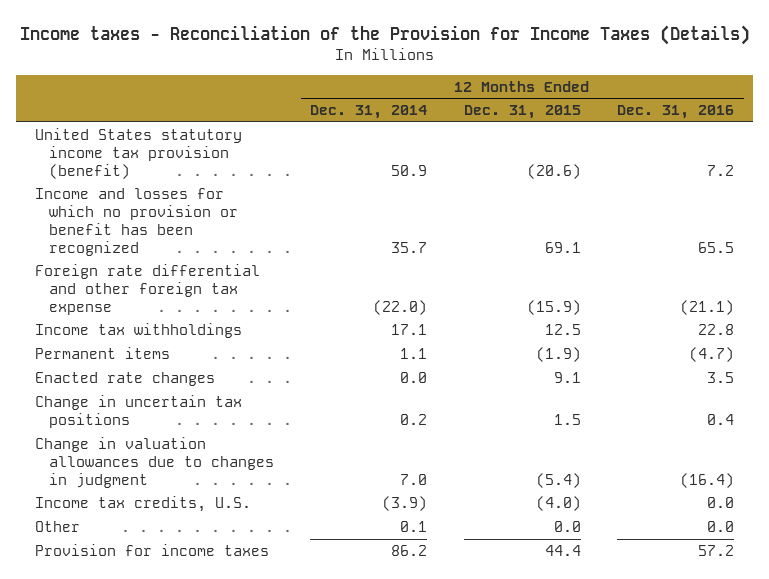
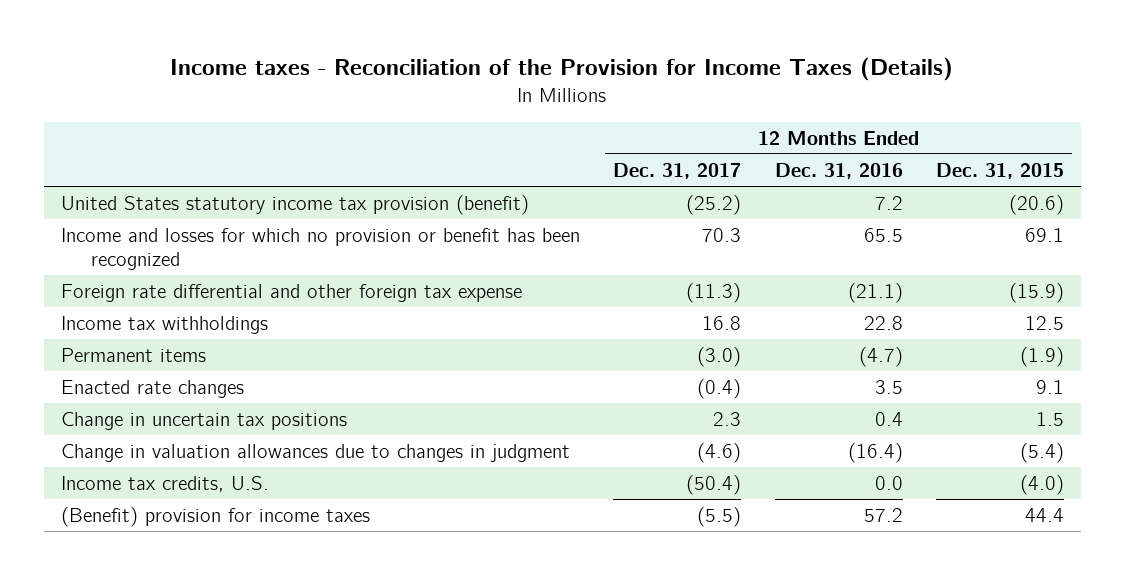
[310,105,428,120] Dec. 31, 2014 -> none
none -> [613,162,742,179] Dec. 31, 2017
[34,521,80,533] Other -> none
[34,544,269,557] Provision for income taxes -> [60,506,370,527] (Benefit) provision for income taxes

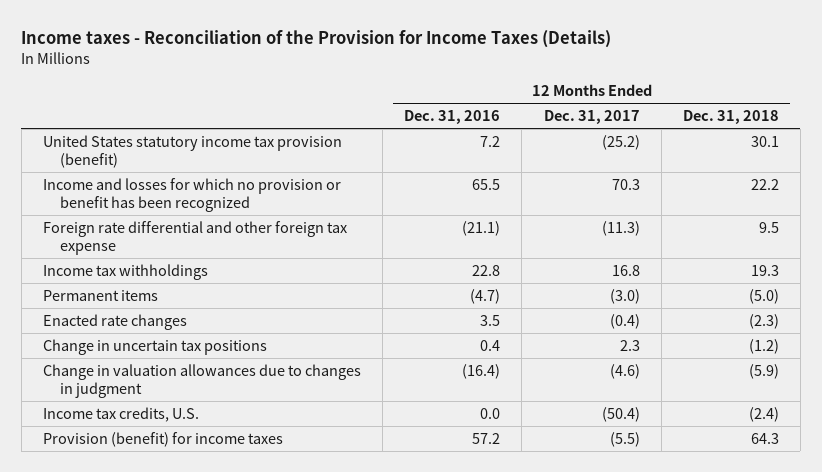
[936,162,1065,179] Dec. 31, 2015 -> none
none -> [682,110,779,125] Dec. 31, 2018
[60,506,370,527] (Benefit) provision for income taxes -> [43,431,284,447] Provision (benefit) for income taxes

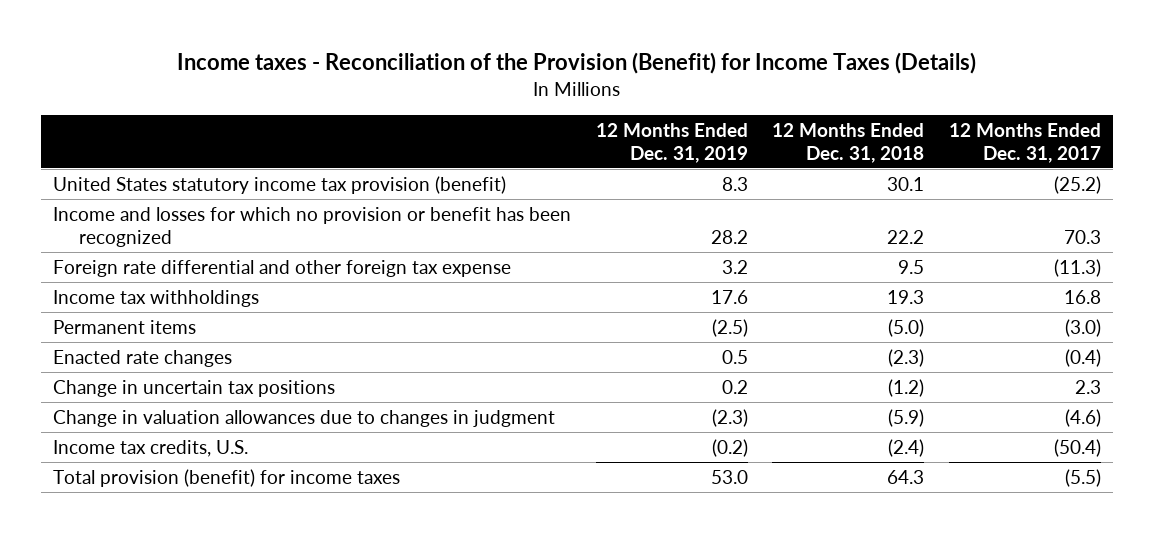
[21,29,612,48] Income taxes - Reconciliation of the Provision for Income Taxes (Details) -> [177,52,977,75] Income taxes - Reconciliation of the Provision (Benefit) for Income Taxes (Details)
[404,110,501,125] Dec. 31, 2016 -> none
none -> [595,122,748,163] 12 Months Ended Dec. 31, 2019
[43,431,284,447] Provision (benefit) for income taxes -> [53,468,401,487] Total provision (benefit) for income taxes

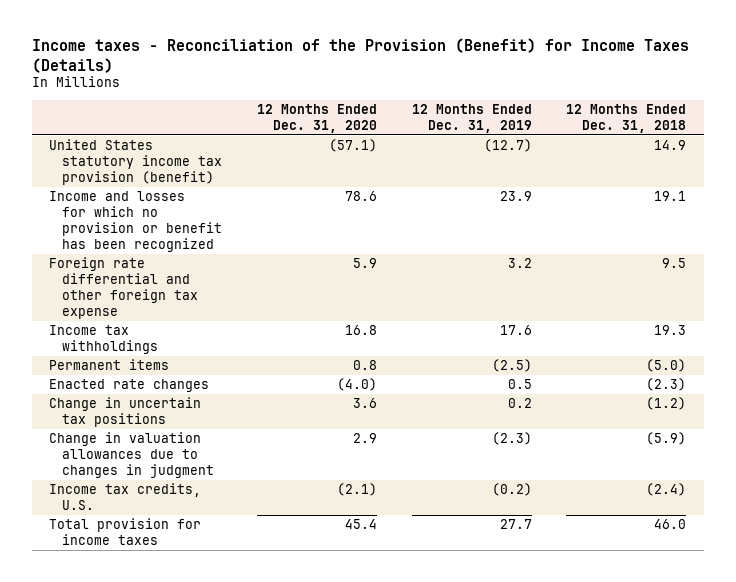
[949,122,1102,163] 12 Months Ended Dec. 31, 2017 -> none
none -> [257,103,378,133] 12 Months Ended Dec. 31, 2020
[721,176,748,191] 8.3 -> [483,139,532,153] (12.7)
[887,176,925,191] 30.1 -> [654,140,687,151] 14.9
[710,229,748,244] 28.2 -> [499,191,532,202] 23.9
[887,229,925,244] 22.2 -> [654,191,687,202] 19.1
[53,468,401,487] Total provision (benefit) for income taxes -> [49,518,202,546] Total provision for income taxes
[710,469,748,484] 53.0 -> [499,519,532,530] 27.7
[887,469,925,484] 64.3 -> [654,519,687,530] 46.0

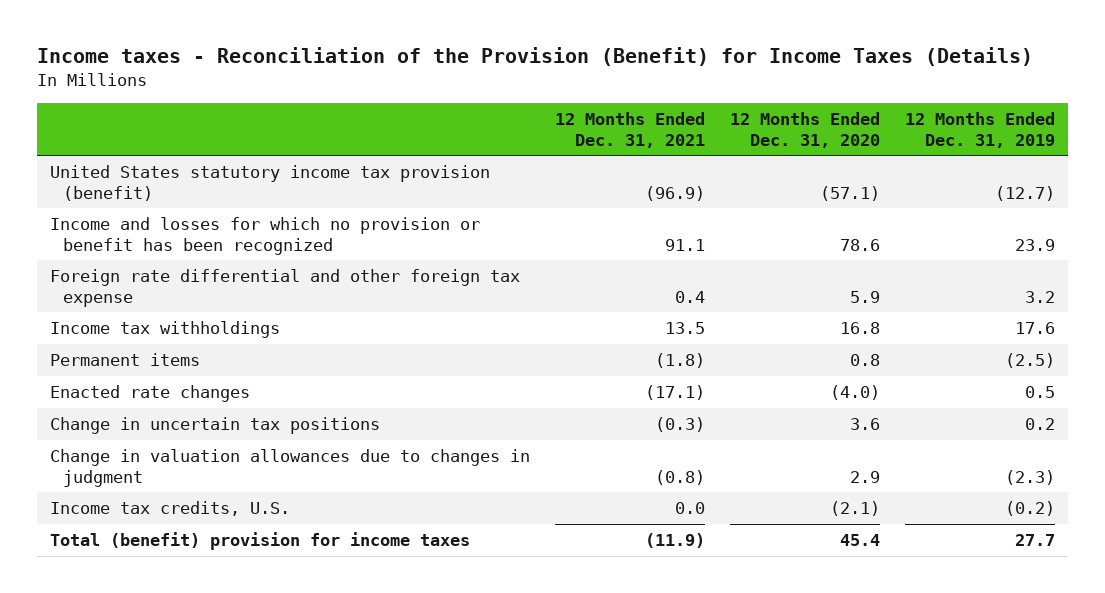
[566,103,687,133] 12 Months Ended Dec. 31, 2018 -> none
none -> [554,111,705,148] 12 Months Ended Dec. 31, 2021
[49,518,202,546] Total provision for income taxes -> [49,531,470,550] Total (benefit) provision for income taxes

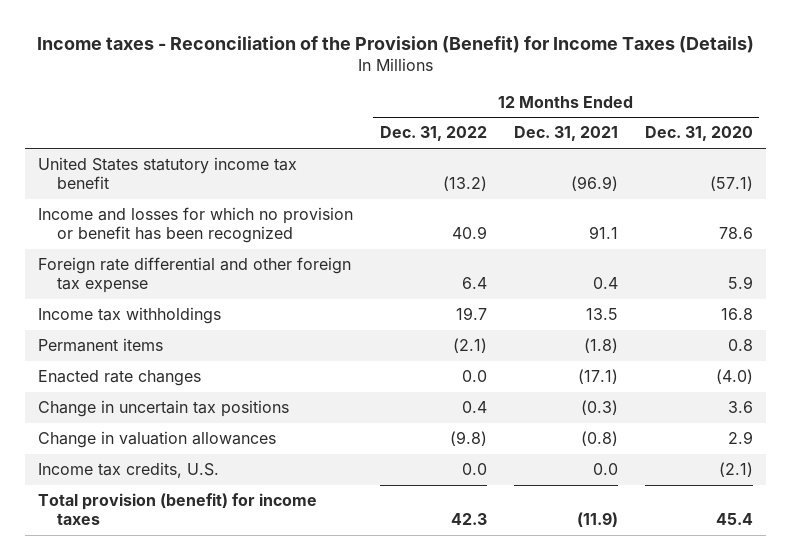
[904,111,1055,148] 12 Months Ended Dec. 31, 2019 -> none
none -> [380,126,488,142] Dec. 31, 2022
[49,164,490,201] United States statutory income tax provision (benefit) -> [38,157,298,190] United States statutory income tax benefit
[49,448,530,487] Change in valuation allowances due to changes in judgment -> [38,431,277,449] Change in valuation allowances
[49,531,470,550] Total (benefit) provision for income taxes -> [38,493,318,526] Total provision (benefit) for income taxes

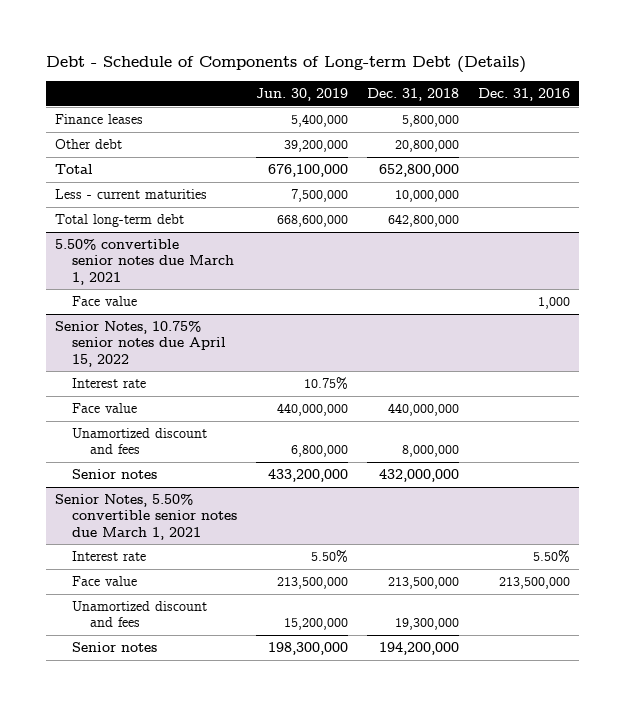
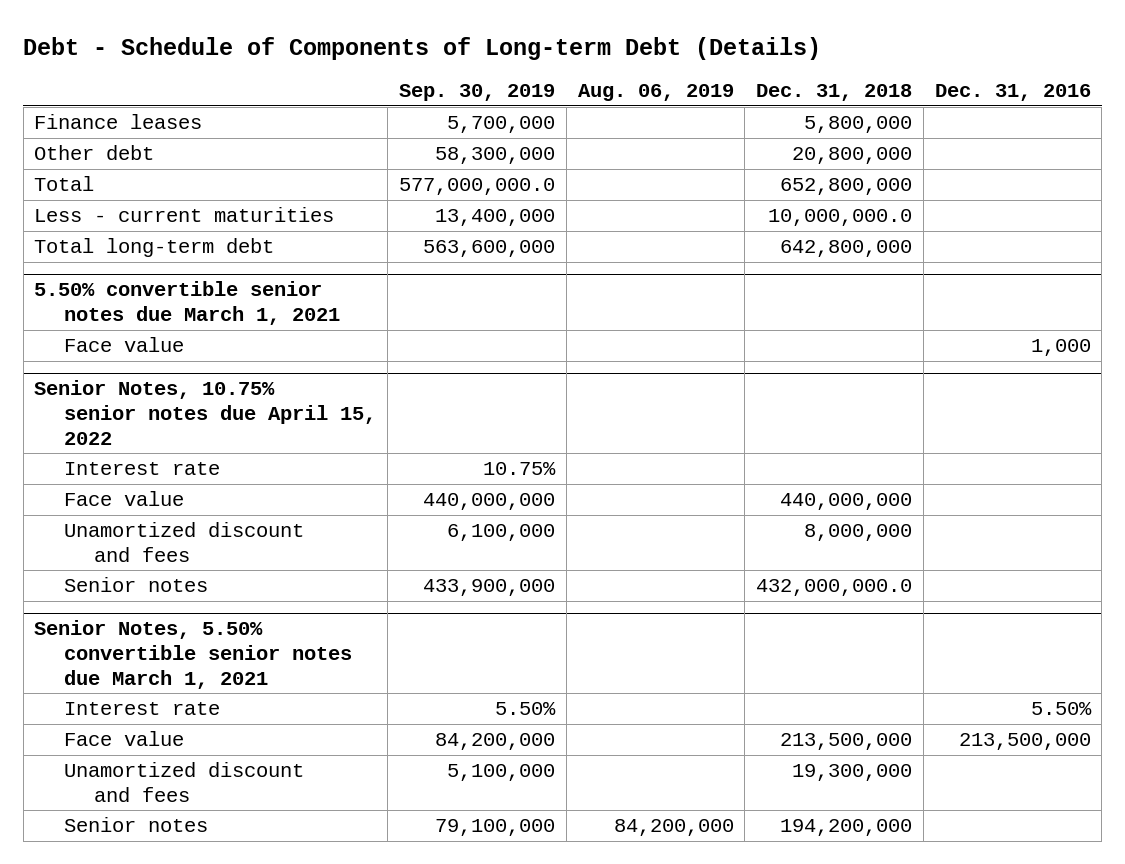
[256,87,349,101] Jun. 30, 2019 -> none
none -> [398,84,555,102] Sep. 30, 2019
none -> [577,84,734,102] Aug. 06, 2019
[394,190,459,203] 10,000,000 -> [768,209,913,227] 10,000,000.0
[378,469,459,483] 432,000,000 -> [756,579,913,597] 432,000,000.0

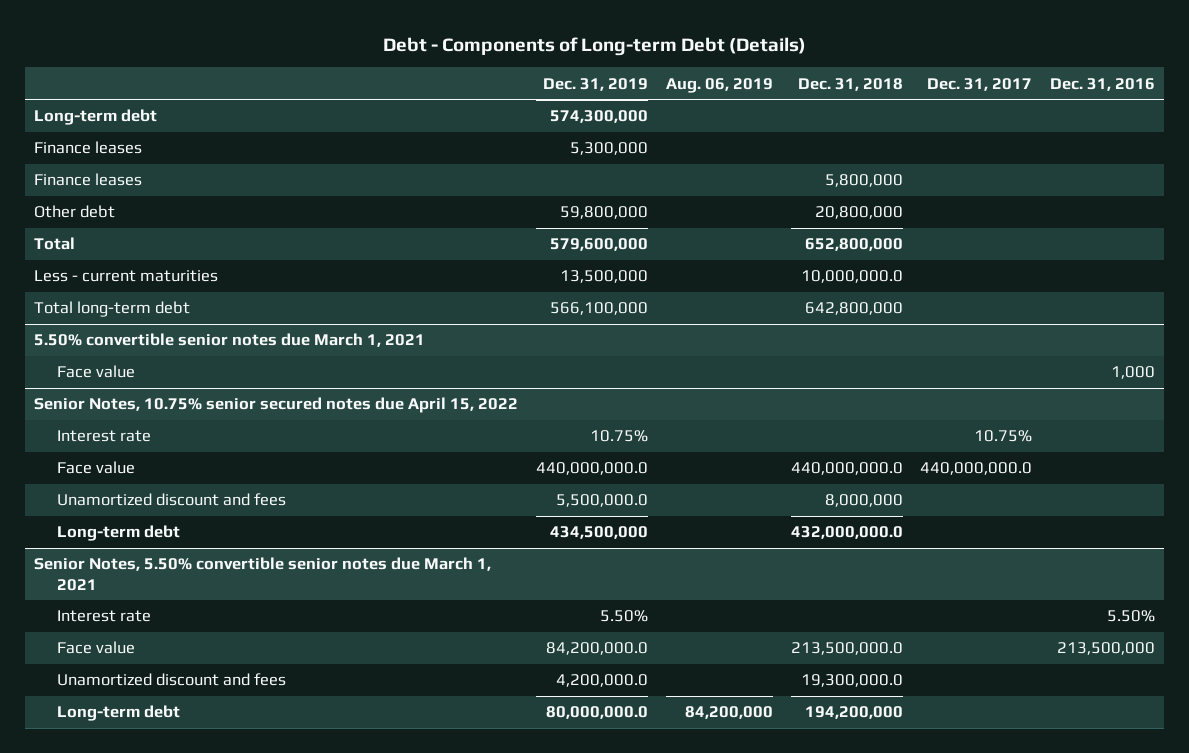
[23,36,822,60] Debt - Schedule of Components of Long-term Debt (Details) -> [382,36,806,56] Debt - Components of Long-term Debt (Details)
[398,84,555,102] Sep. 30, 2019 -> none
none -> [542,77,648,91] Dec. 31, 2019
none -> [927,77,1033,91] Dec. 31, 2017
none -> [33,109,157,126] Long-term debt
none -> [33,141,142,155] Finance leases
[34,380,377,445] Senior Notes, 10.75% senior notes due April 15, 2022 -> [33,397,518,414] Senior Notes, 10.75% senior secured notes due April 15, 2022
[780,493,913,511] 440,000,000 -> [790,462,903,476] 440,000,000.0
[64,577,209,593] Senior notes -> [56,525,180,542] Long-term debt
[780,733,913,751] 213,500,000 -> [790,642,903,656] 213,500,000.0
[792,764,913,782] 19,300,000 -> [800,674,903,688] 19,300,000.0
[64,817,209,833] Senior notes -> [56,705,180,722] Long-term debt

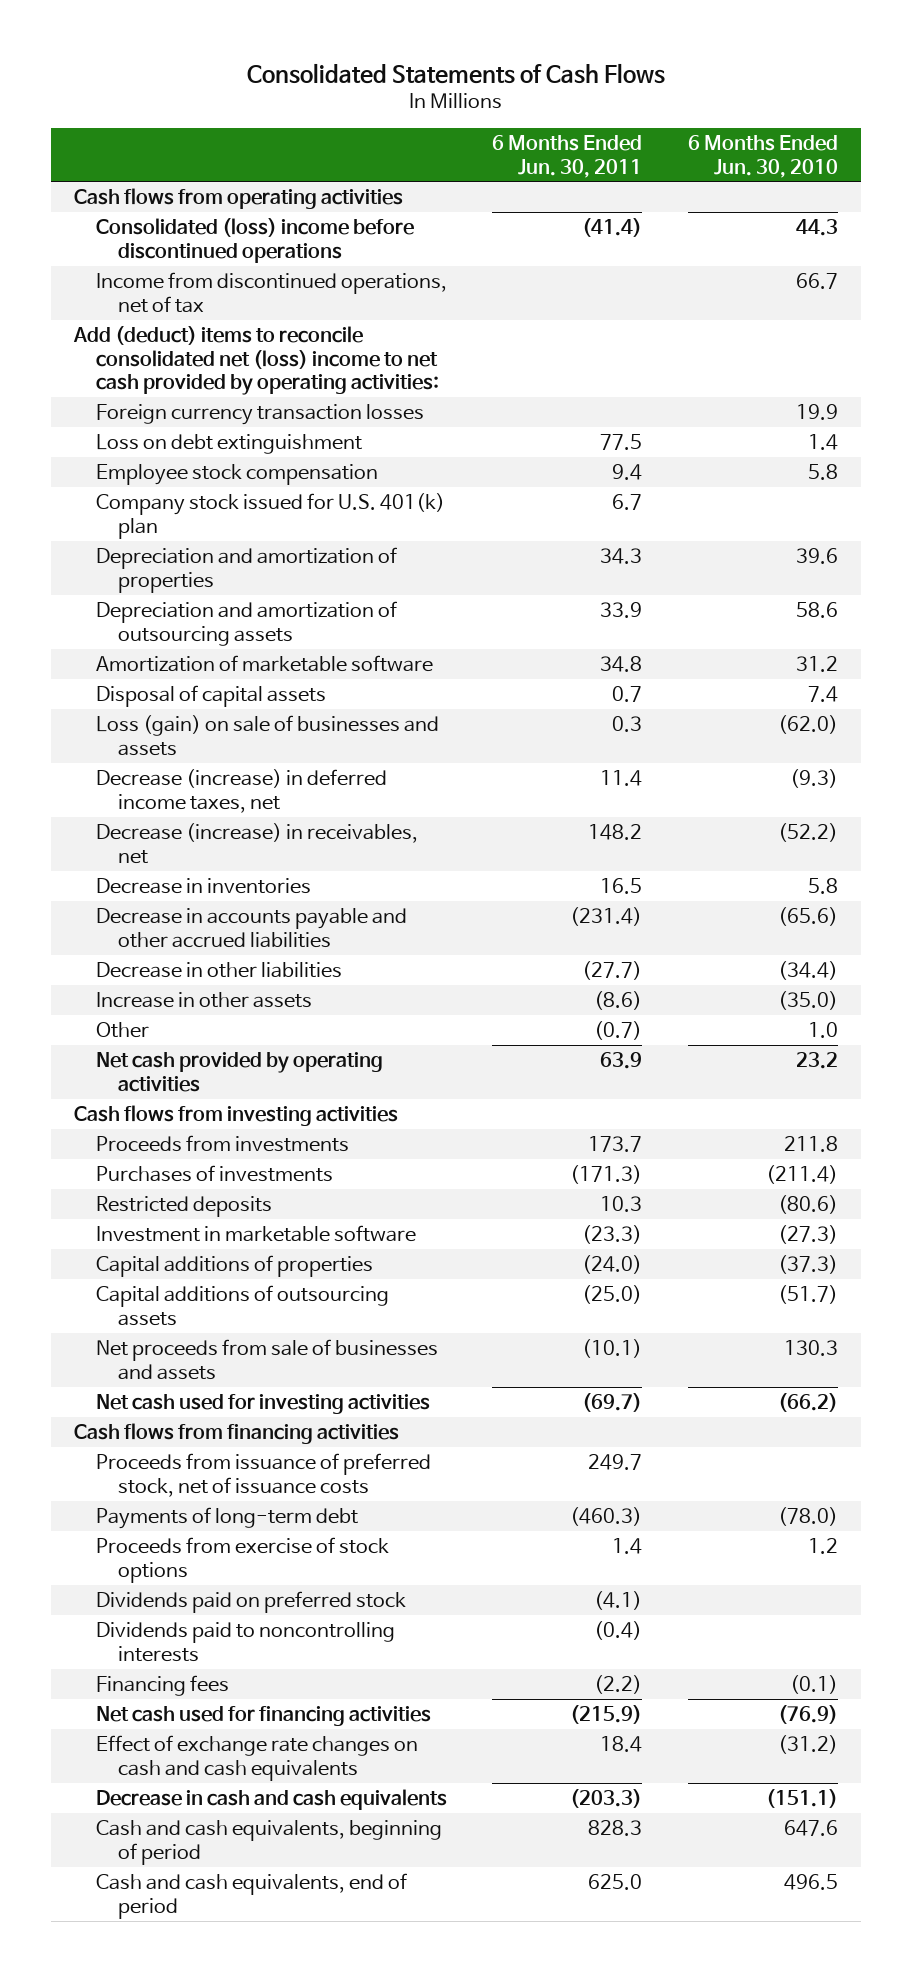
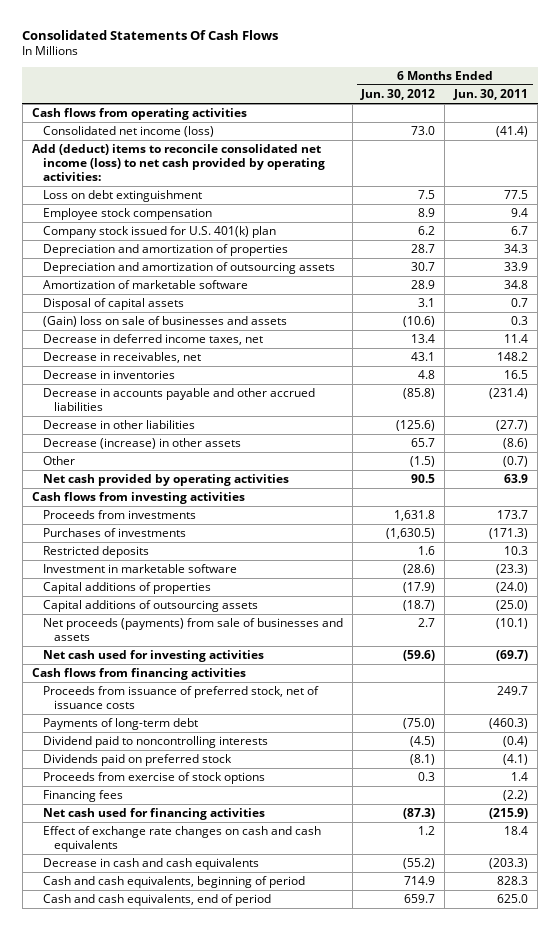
[246,62,665,84] Consolidated Statements of Cash Flows -> [22,29,279,40] Consolidated Statements Of Cash Flows
[687,134,838,178] 6 Months Ended Jun. 30, 2010 -> none
none -> [360,89,436,101] Jun. 30, 2012
[96,271,448,313] Income from discontinued operations, net of tax -> none
[96,403,425,425] Foreign currency transaction losses -> none
[96,217,415,263] Consolidated (loss) income before discontinued operations -> [42,126,214,138] Consolidated net income (loss)
[73,325,440,396] Add (deduct) items to reconcile consolidated net (loss) income to net cash provided by operating activities: -> [31,144,325,181] Add (deduct) items to reconcile consolidated net income (loss) to net cash provided by operating activities:
[96,714,440,756] Loss (gain) on sale of businesses and assets -> [42,316,287,328] (Gain) loss on sale of businesses and assets
[96,768,388,813] Decrease (increase) in deferred income taxes, net -> [42,334,263,346] Decrease in deferred income taxes, net
[96,822,419,864] Decrease (increase) in receivables, net -> [42,352,201,364] Decrease in receivables, net
[96,991,313,1008] Increase in other assets -> [42,438,241,450] Decrease (increase) in other assets
[96,1338,439,1380] Net proceeds from sale of businesses and assets -> [42,618,343,641] Net proceeds (payments) from sale of businesses and assets
none -> [42,736,268,749] Dividend paid to noncontrolling interests
[96,1621,396,1662] Dividends paid to noncontrolling interests -> none
[96,1536,390,1583] Proceeds from exercise of stock options -> [42,772,265,785] Proceeds from exercise of stock options

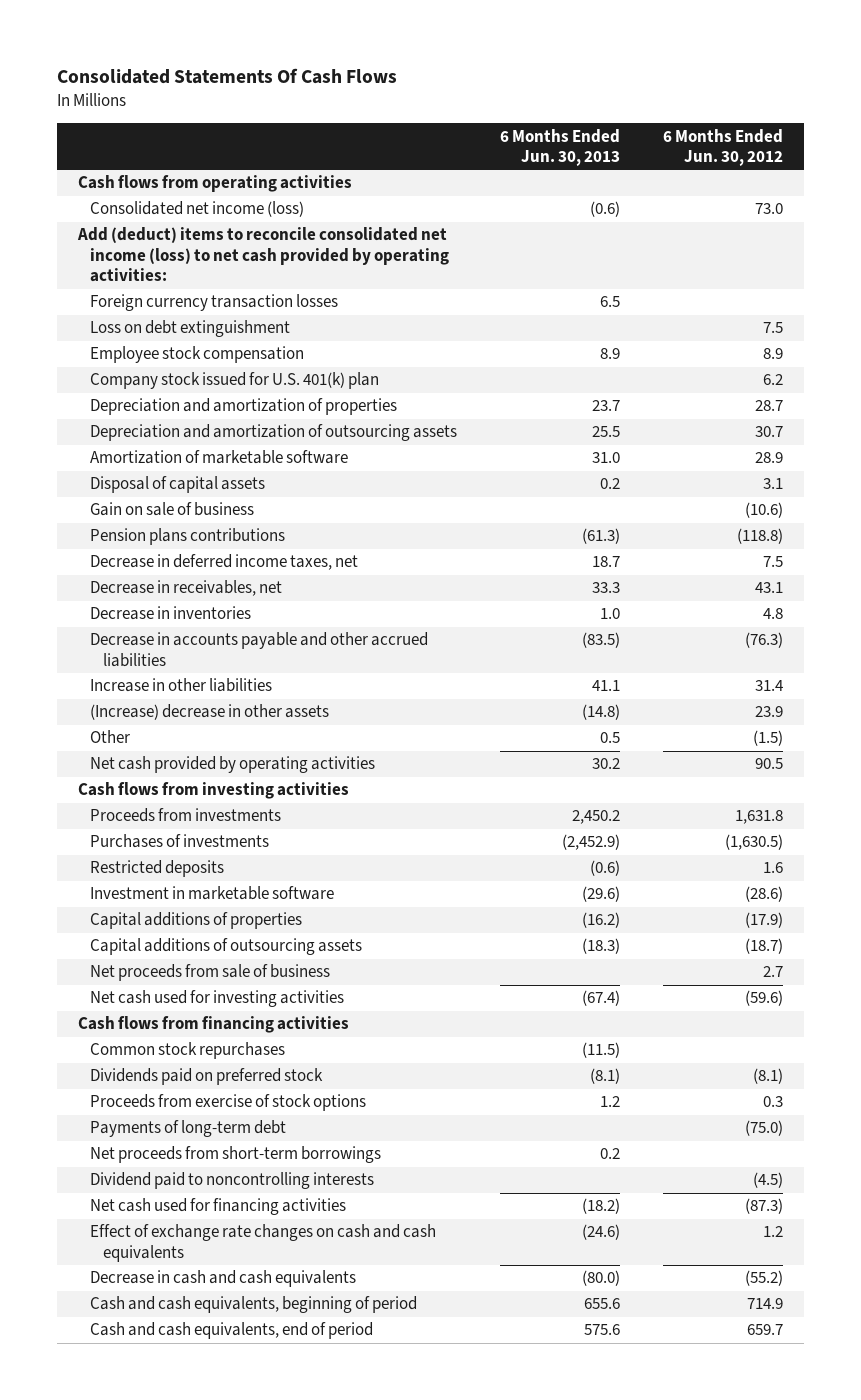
[453,89,529,101] Jun. 30, 2011 -> none
none -> [499,128,620,167] 6 Months Ended Jun. 30, 2013
none -> [90,294,339,312] Foreign currency transaction losses
[42,316,287,328] (Gain) loss on sale of businesses and assets -> [90,502,255,517] Gain on sale of business
none -> [90,528,286,546] Pension plans contributions
[411,334,436,344] 13.4 -> [762,556,783,568] 7.5
[403,388,436,400] (85.8) -> [744,632,783,649] (76.3)
[42,420,195,430] Decrease in other liabilities -> [90,678,273,693] Increase in other liabilities
[396,420,436,432] (125.6) -> [754,680,783,692] 31.4
[42,438,241,450] Decrease (increase) in other assets -> [90,704,330,721] (Increase) decrease in other assets
[411,438,436,448] 65.7 -> [754,706,783,718] 23.9
[42,618,343,641] Net proceeds (payments) from sale of businesses and assets -> [90,964,331,982] Net proceeds from sale of business
[42,686,319,709] Proceeds from issuance of preferred stock, net of issuance costs -> none
none -> [90,1042,286,1060] Common stock repurchases
[42,790,123,803] Financing fees -> none
[42,718,198,731] Payments of long-term debt -> [90,1120,287,1138] Payments of long-term debt
none -> [90,1146,382,1164] Net proceeds from short-term borrowings
[42,736,268,749] Dividend paid to noncontrolling interests -> [90,1172,375,1190] Dividend paid to noncontrolling interests

